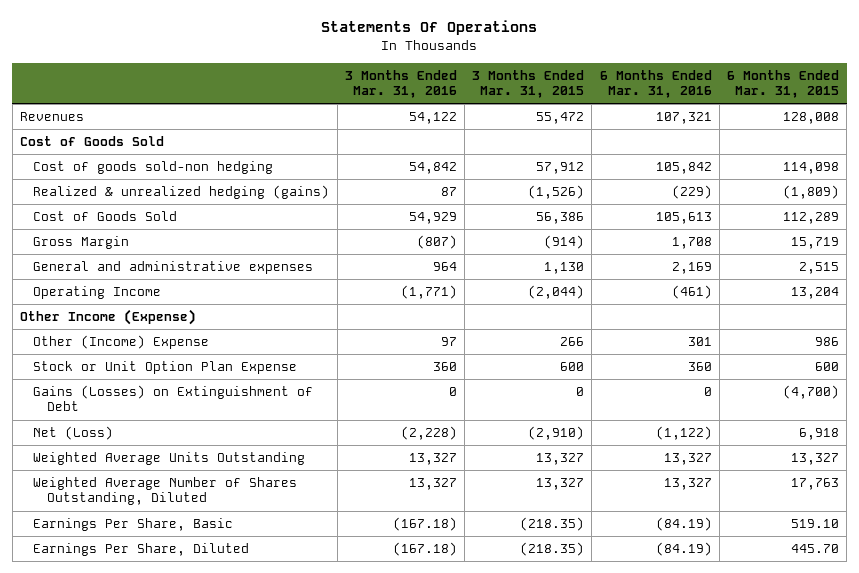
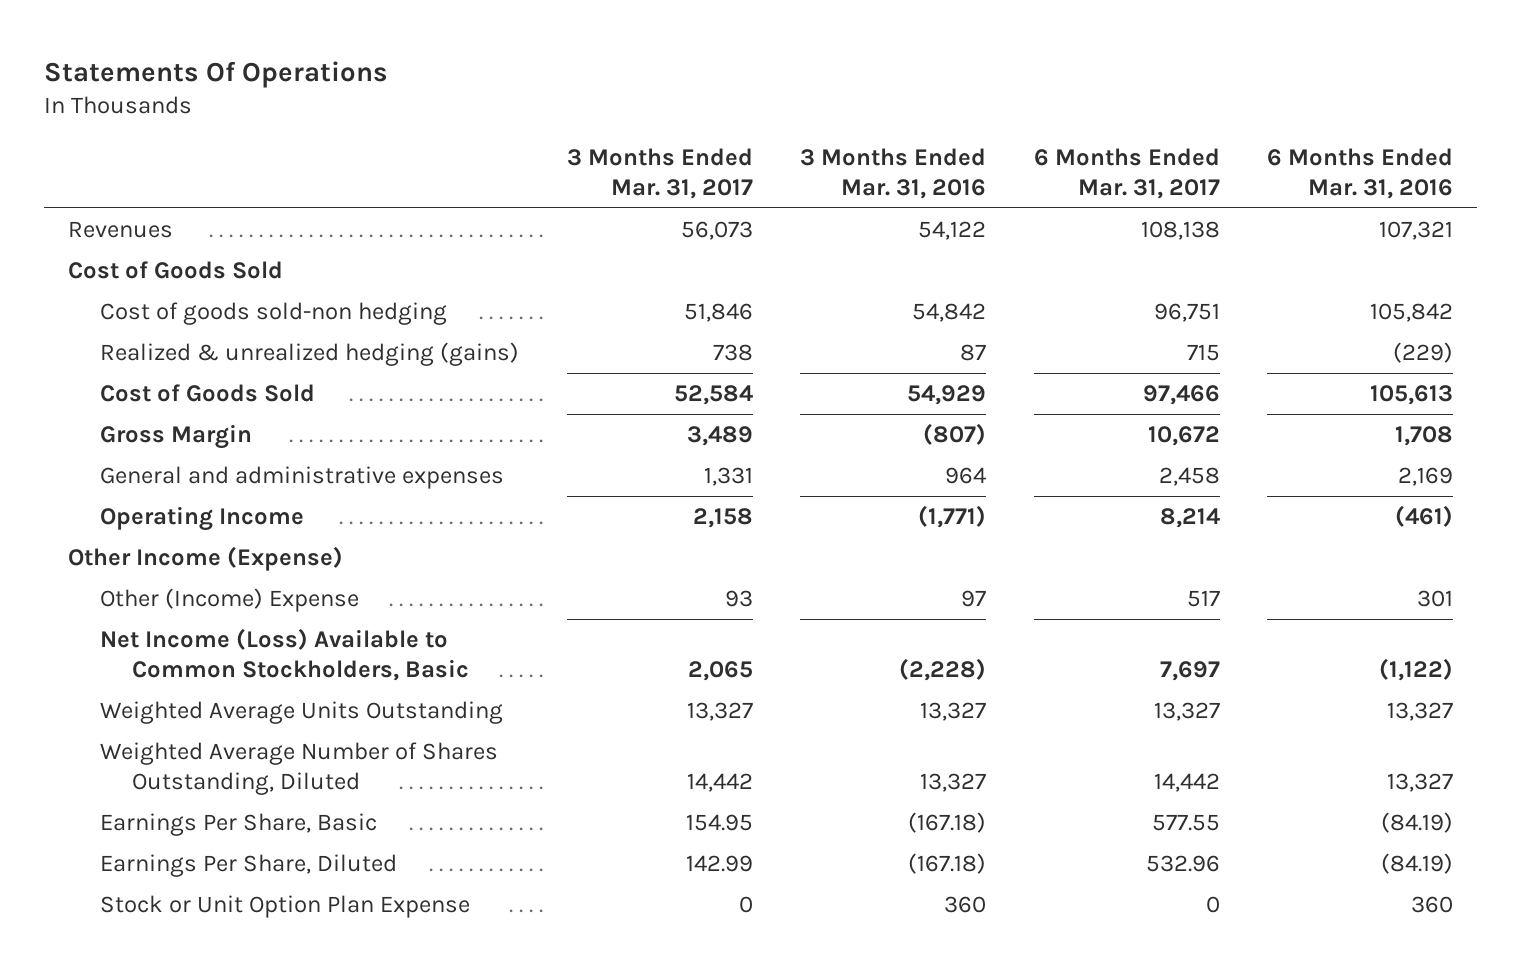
[472,69,585,99] 3 Months Ended Mar. 31, 2015 -> none
[726,69,839,99] 6 Months Ended Mar. 31, 2015 -> none
none -> [566,148,753,199] 3 Months Ended Mar. 31, 2017
none -> [1033,148,1220,199] 6 Months Ended Mar. 31, 2017
[33,385,314,412] Gains (Losses) on Extinguishment of Debt -> none
[33,426,114,441] Net (Loss) -> [99,628,469,681] Net Income (Loss) Available to Common Stockholders, Basic
[33,361,298,375] Stock or Unit Option Plan Expense -> [99,895,470,919] Stock or Unit Option Plan Expense

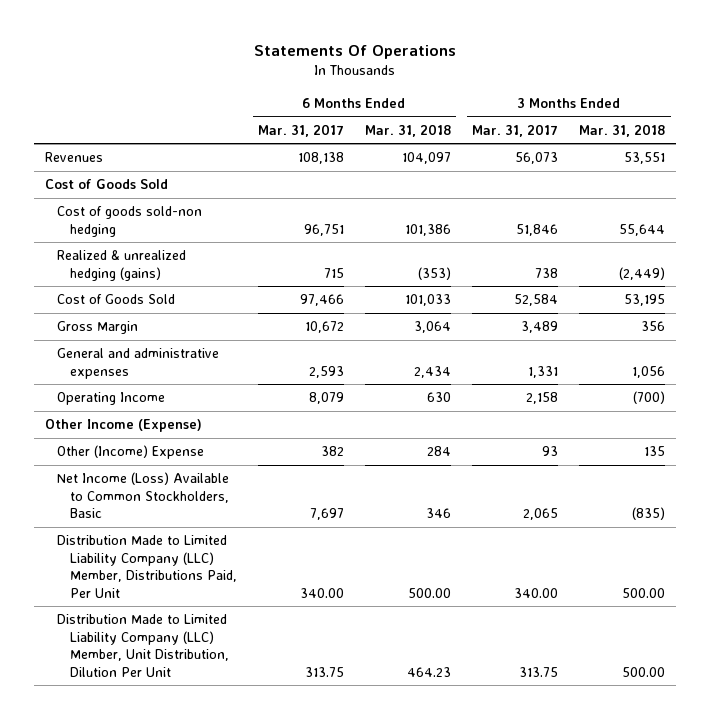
[800,148,987,199] 3 Months Ended Mar. 31, 2016 -> none
[1267,148,1454,199] 6 Months Ended Mar. 31, 2016 -> none
none -> [365,123,452,137] Mar. 31, 2018
none -> [579,123,666,137] Mar. 31, 2018
[1158,467,1220,487] 2,458 -> [308,365,344,378] 2,593
[1159,508,1220,529] 8,214 -> [308,392,344,405] 8,079
[1186,590,1220,608] 517 -> [320,446,344,457] 382
[99,701,503,725] Weighted Average Units Outstanding -> none
[99,742,498,795] Weighted Average Number of Shares Outstanding, Diluted -> none
[99,813,377,837] Earnings Per Share, Basic -> none
[99,854,397,878] Earnings Per Share, Diluted -> none
[99,895,470,919] Stock or Unit Option Plan Expense -> none
none -> [57,535,237,598] Distribution Made to Limited Liability Company (LLC) Member, Distributions Paid, Per Unit
none -> [57,614,229,677] Distribution Made to Limited Liability Company (LLC) Member, Unit Distribution, Dilution Per Unit

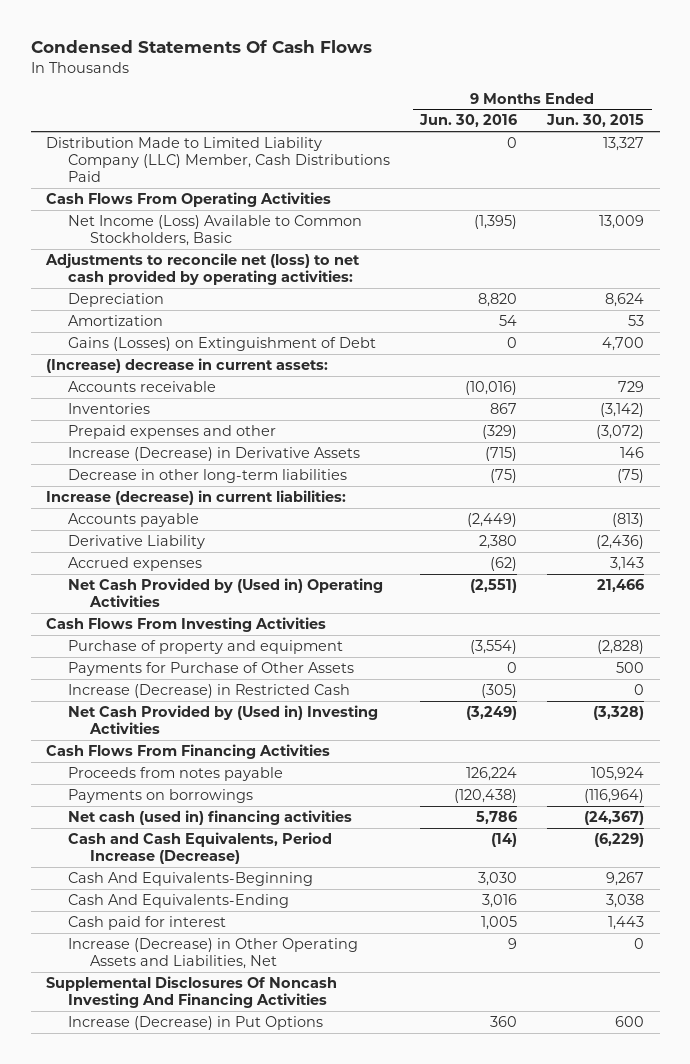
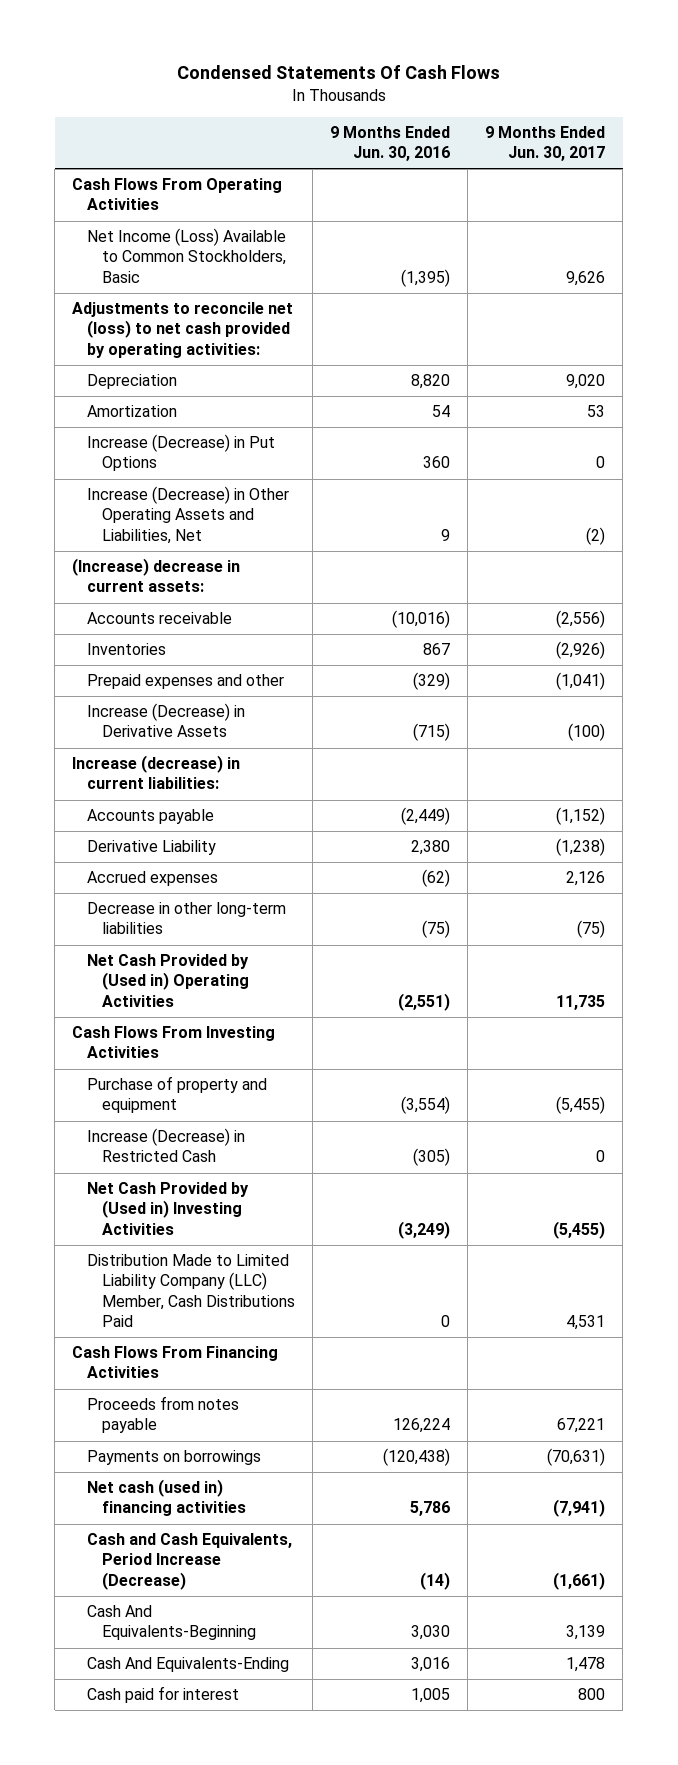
[546,114,645,128] Jun. 30, 2015 -> none
none -> [485,125,606,162] 9 Months Ended Jun. 30, 2017
[67,336,376,351] Gains (Losses) on Extinguishment of Debt -> none
[67,1015,323,1030] Increase (Decrease) in Put Options -> [87,434,276,472] Increase (Decrease) in Put Options
[67,937,358,969] Increase (Decrease) in Other Operating Assets and Liabilities, Net -> [87,486,290,544] Increase (Decrease) in Other Operating Assets and Liabilities, Net
[67,468,347,483] Decrease in other long-term liabilities -> [87,902,287,935] Decrease in other long-term liabilities
[67,661,354,676] Payments for Purchase of Other Assets -> none
[45,136,390,182] Distribution Made to Limited Liability Company (LLC) Member, Cash Distributions Paid -> [87,1254,296,1327] Distribution Made to Limited Liability Company (LLC) Member, Cash Distributions Paid
[45,975,337,1008] Supplemental Disclosures Of Noncash Investing And Financing Activities -> none

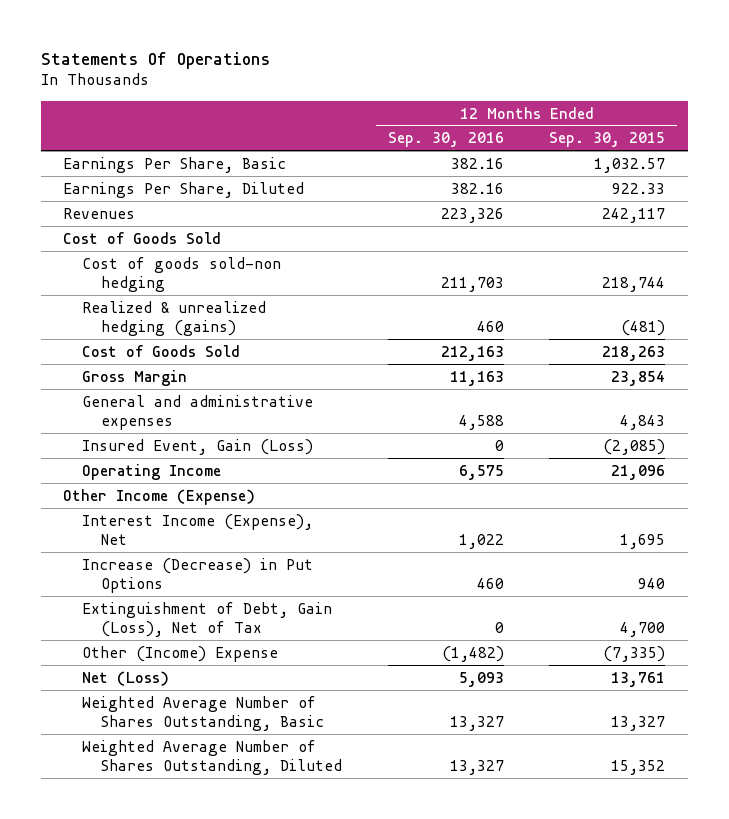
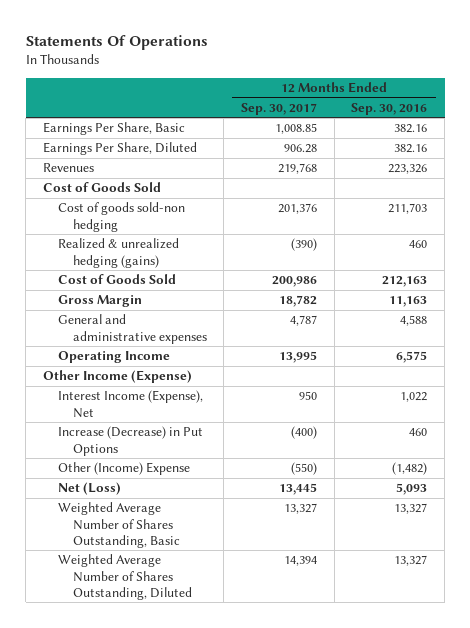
[549,132,666,148] Sep. 30, 2015 -> none
none -> [240,102,317,115] Sep. 30, 2017
[82,438,314,455] Insured Event, Gain (Loss) -> none
[82,601,333,637] Extinguishment of Debt, Gain (Loss), Net of Tax -> none

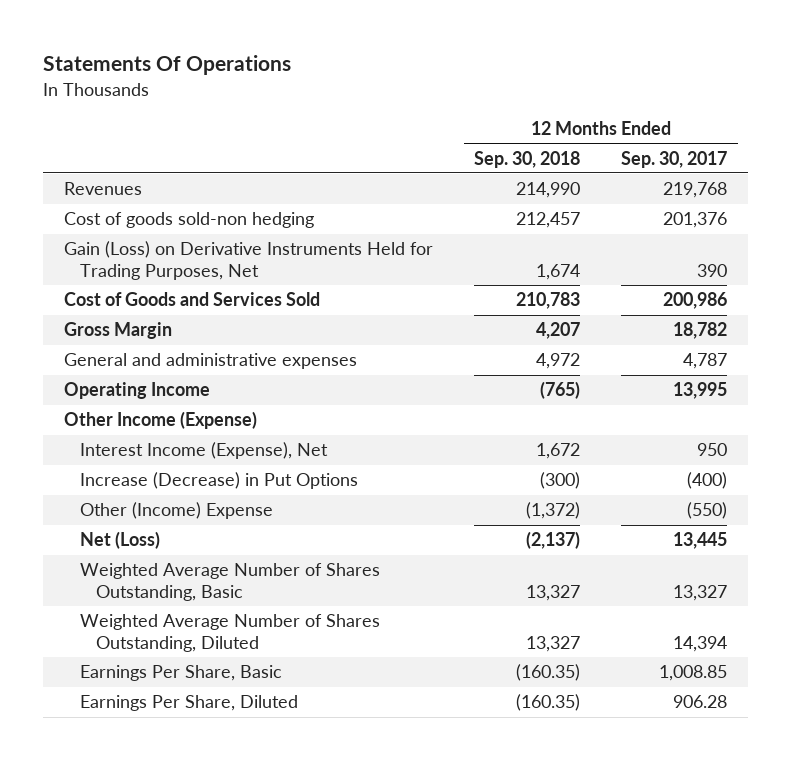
[351,102,428,115] Sep. 30, 2016 -> none
none -> [473,150,580,168] Sep. 30, 2018
[42,182,161,193] Cost of Goods Sold -> none
[57,238,179,268] Realized & unrealized hedging (gains) -> none
none -> [63,241,433,280] Gain (Loss) on Derivative Instruments Held for Trading Purposes, Net
[57,274,176,285] Cost of Goods Sold -> [63,292,320,307] Cost of Goods and Services Sold
[42,122,185,136] Earnings Per Share, Basic -> [79,665,282,682] Earnings Per Share, Basic
[42,142,197,156] Earnings Per Share, Diluted -> [79,695,298,712] Earnings Per Share, Diluted

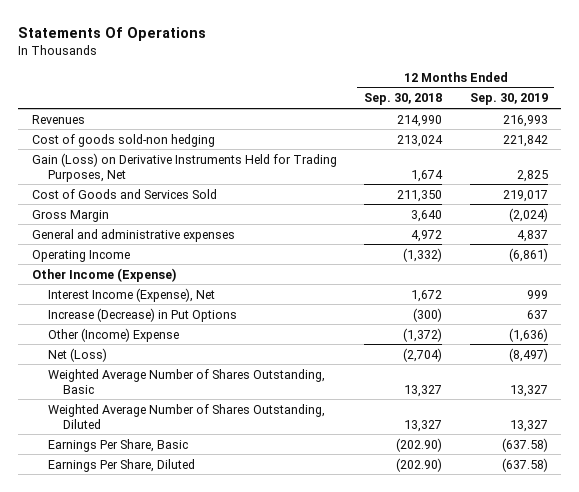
[621,150,728,168] Sep. 30, 2017 -> none
none -> [469,93,548,106] Sep. 30, 2019
[515,212,580,229] 212,457 -> [397,134,444,147] 213,024
[515,292,580,310] 210,783 -> [397,189,443,202] 211,350
[535,322,580,340] 4,207 -> [411,209,443,222] 3,640
[539,381,580,400] (765) -> [403,247,443,262] (1,332)
[525,531,580,550] (2,137) -> [403,347,443,362] (2,704)
[515,664,580,682] (160.35) -> [396,437,443,452] (202.90)
[515,694,580,712] (160.35) -> [396,457,443,472] (202.90)

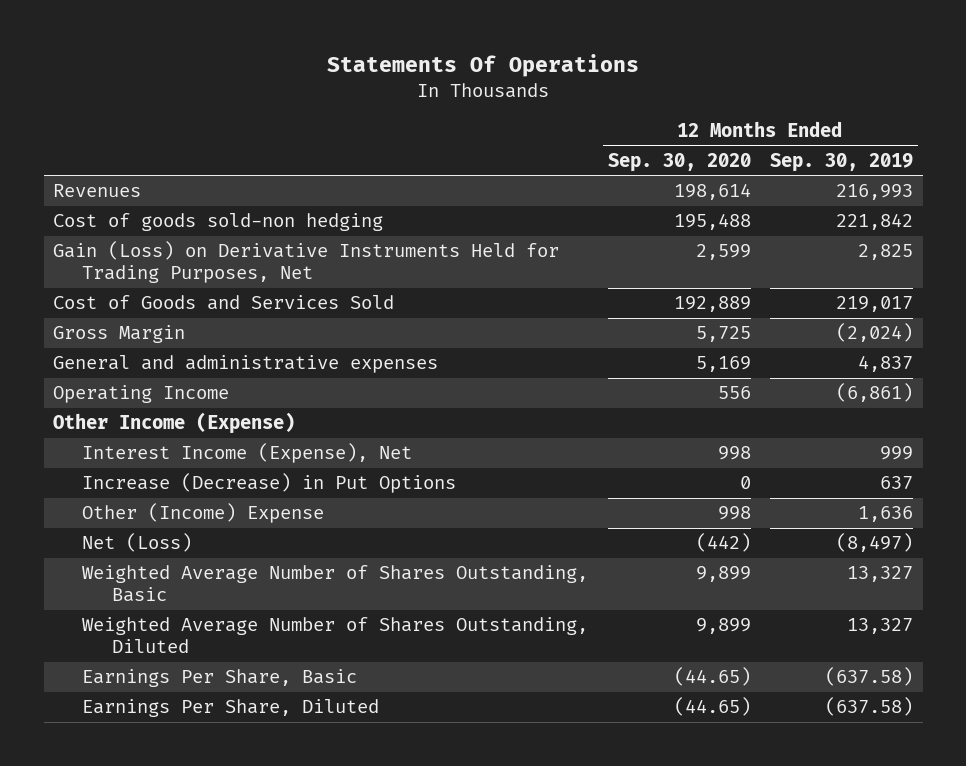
[364,93,443,106] Sep. 30, 2018 -> none
none -> [607,152,751,172] Sep. 30, 2020
[508,327,548,342] (1,636) -> [858,506,914,523] 1,636

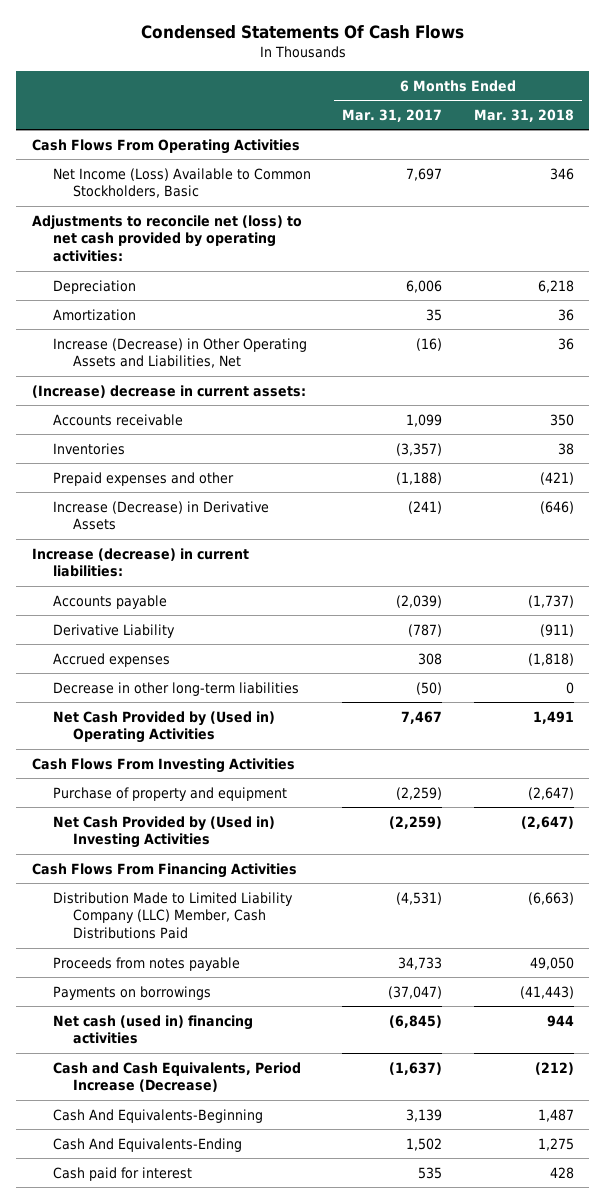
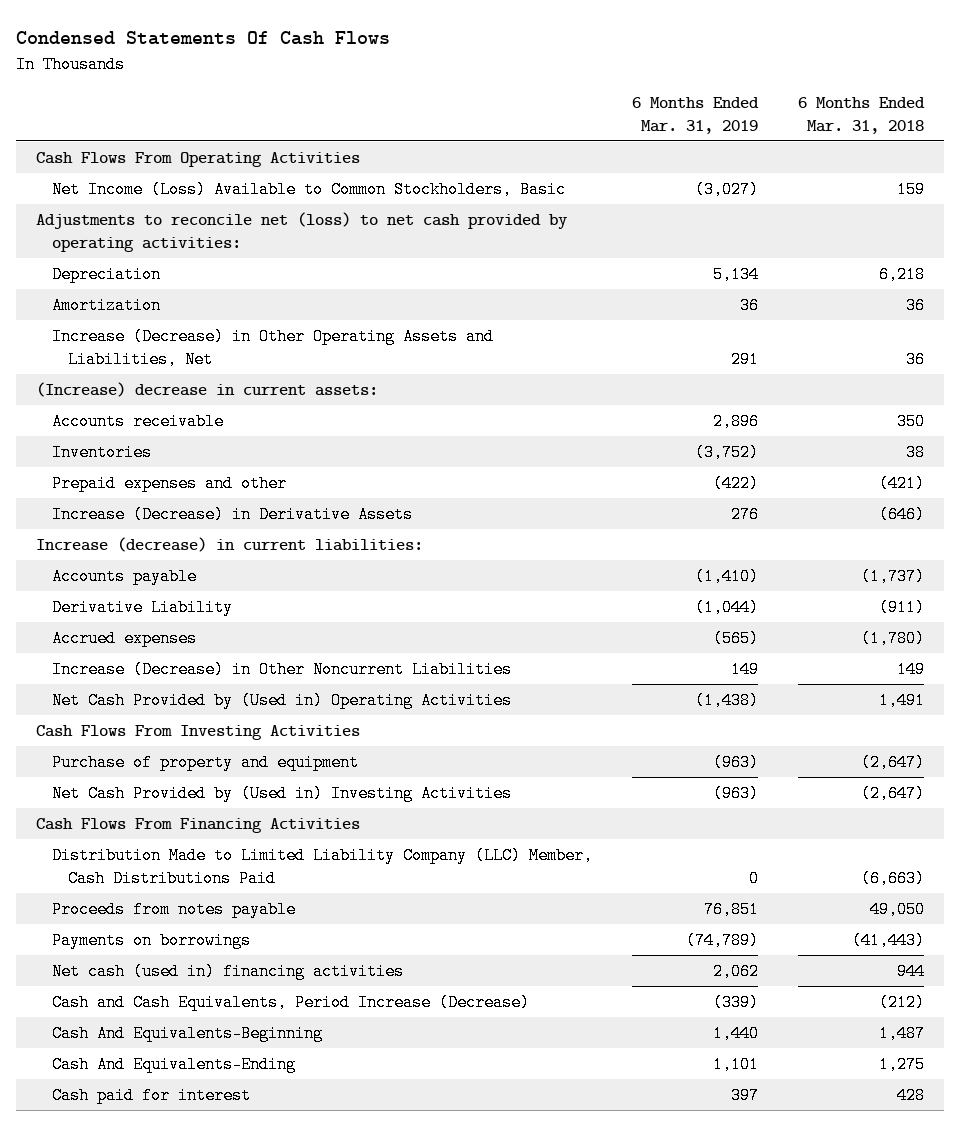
[342,108,443,122] Mar. 31, 2017 -> none
none -> [632,97,760,134] 6 Months Ended Mar. 31, 2019
[549,167,574,180] 346 -> [897,181,926,199] 159
[527,652,574,666] (1,818) -> [861,630,926,648] (1,780)
[52,681,299,696] Decrease in other long-term liabilities -> [52,661,513,679] Increase (Decrease) in Other Noncurrent Liabilities
[565,681,574,694] 0 -> [897,661,926,679] 149

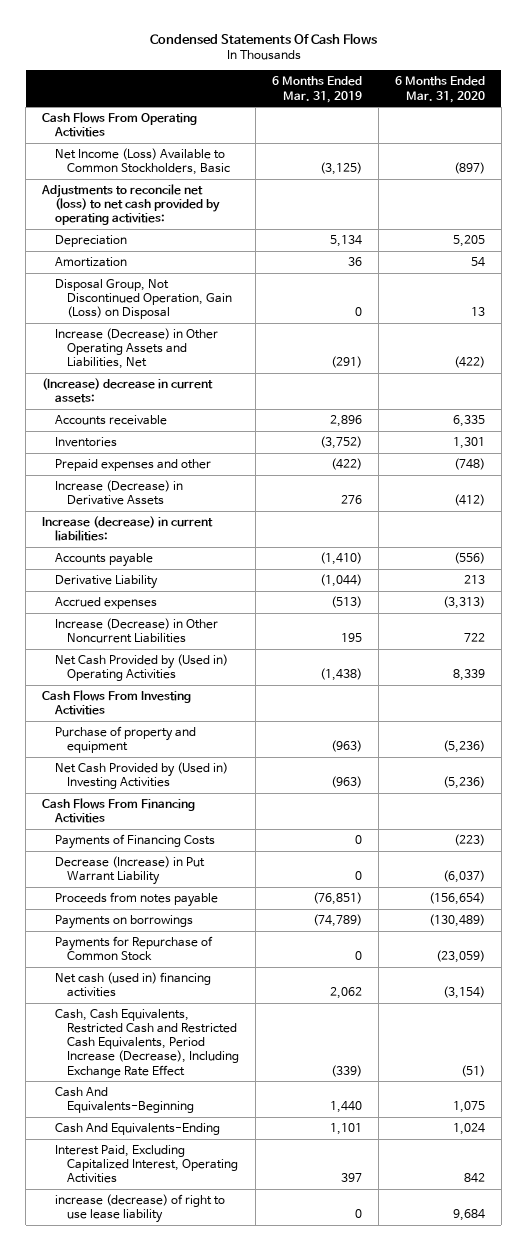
[798,97,926,134] 6 Months Ended Mar. 31, 2018 -> none
none -> [394,76,485,103] 6 Months Ended Mar. 31, 2020
[695,181,760,199] (3,027) -> [319,162,362,176] (3,125)
none -> [54,279,232,320] Disposal Group, Not Discontinued Operation, Gain (Loss) on Disposal
[731,350,760,368] 291 -> [330,356,362,369] (291)
[713,630,760,648] (565) -> [330,596,362,609] (513)
[731,661,760,679] 149 -> [340,633,362,643] 195
[52,847,594,887] Distribution Made to Limited Liability Company (LLC) Member, Cash Distributions Paid -> none
none -> [54,834,215,850] Payments of Financing Costs
none -> [54,856,205,886] Decrease (Increase) in Put Warrant Liability
[704,901,760,919] 76,851 -> [312,892,362,906] (76,851)
none -> [54,936,213,962] Payments for Repurchase of Common Stock
[52,994,531,1012] Cash and Cash Equivalents, Period Increase (Decrease) -> [54,1009,239,1078] Cash, Cash Equivalents, Restricted Cash and Restricted Cash Equivalents, Period Increase (Decrease), Including Exchange Rate Effect
[52,1087,252,1105] Cash paid for interest -> [54,1145,238,1184] Interest Paid, Excluding Capitalized Interest, Operating Activities
none -> [54,1194,225,1224] increase (decrease) of right to use lease liability

